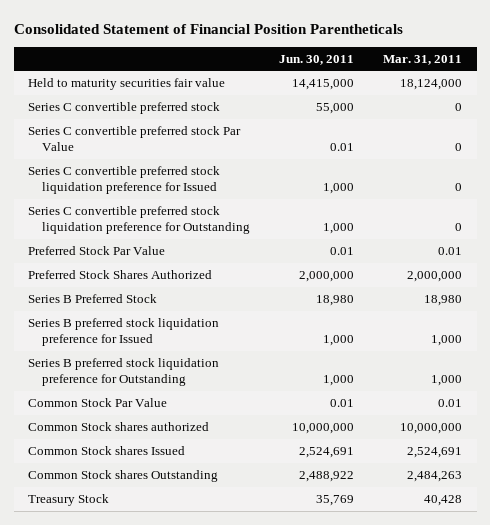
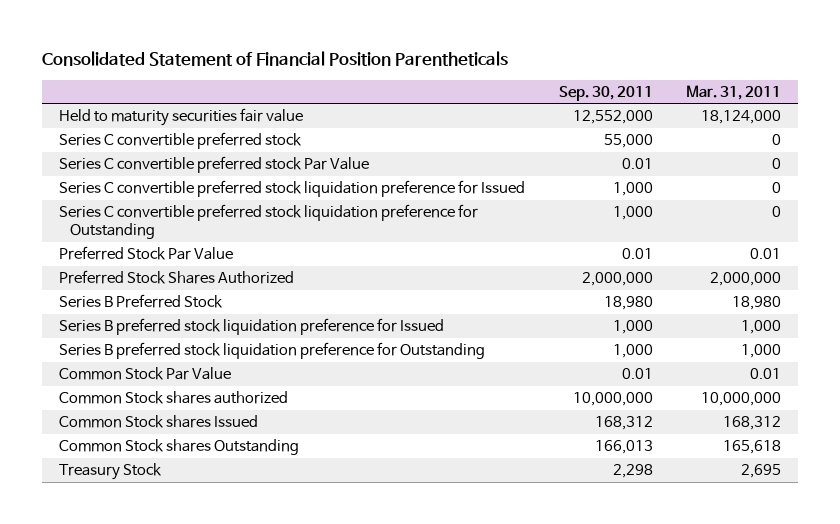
[279,54,355,65] Jun. 30, 2011 -> none
none -> [558,85,653,101] Sep. 30, 2011
[407,447,463,459] 2,524,691 -> [723,416,782,431] 168,312
[407,471,463,483] 2,484,263 -> [723,440,782,455] 165,618
[424,495,463,507] 40,428 -> [741,464,782,479] 2,695

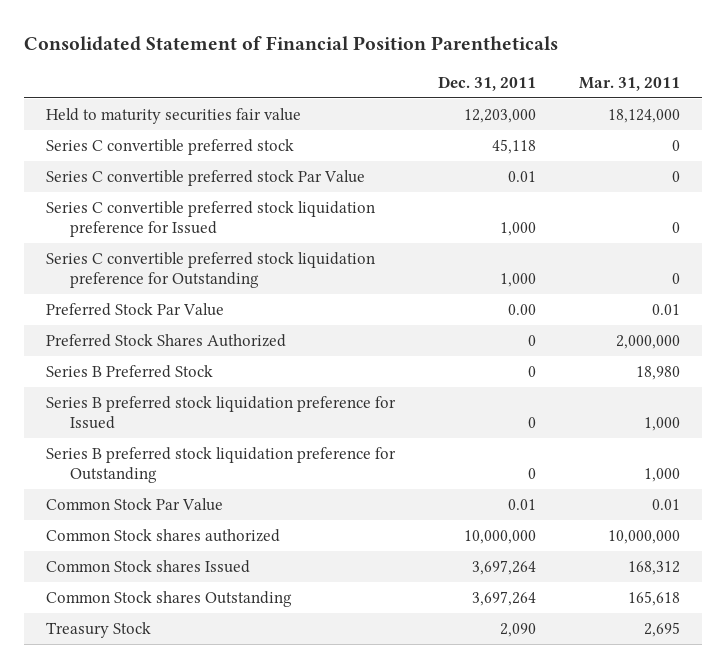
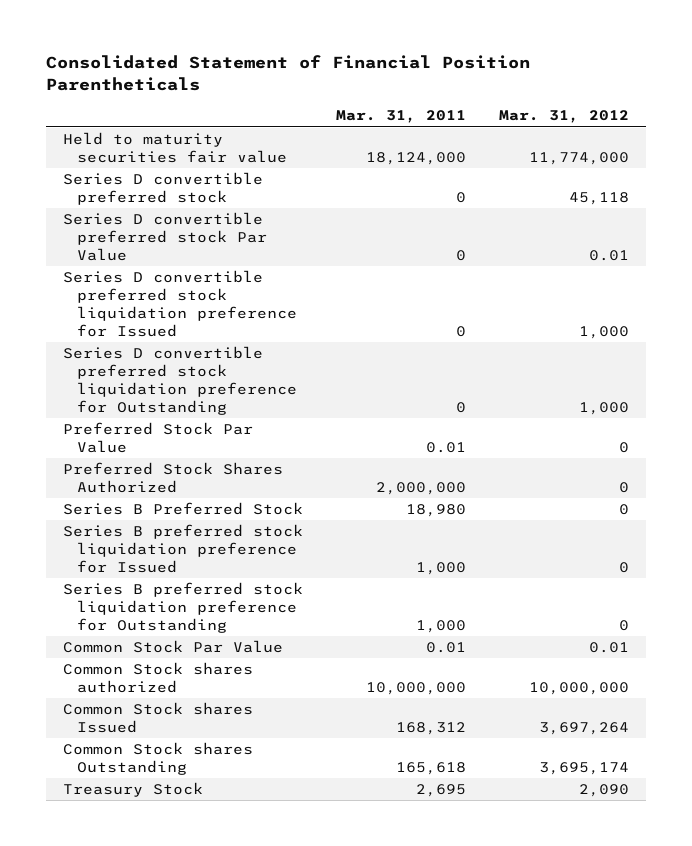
[437,75,536,91] Dec. 31, 2011 -> none
none -> [499,110,630,124] Mar. 31, 2012
[45,138,294,155] Series C convertible preferred stock -> [62,172,263,205] Series D convertible preferred stock
[45,169,365,186] Series C convertible preferred stock Par Value -> [62,212,267,261] Series D convertible preferred stock Par Value
[45,200,375,237] Series C convertible preferred stock liquidation preference for Issued -> [62,270,297,337] Series D convertible preferred stock liquidation preference for Issued
[45,251,375,288] Series C convertible preferred stock liquidation preference for Outstanding -> [62,346,297,415] Series D convertible preferred stock liquidation preference for Outstanding

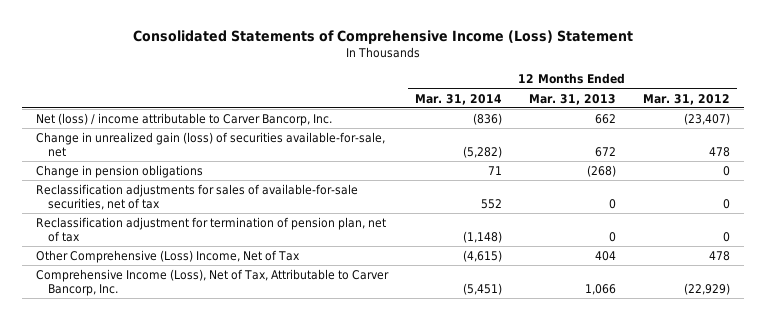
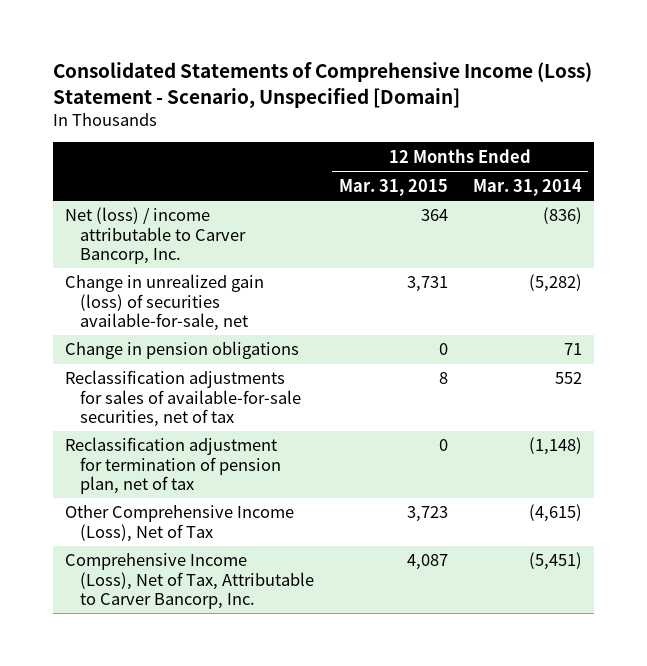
[132,30,633,45] Consolidated Statements of Comprehensive Income (Loss) Statement -> [52,62,592,108] Consolidated Statements of Comprehensive Income (Loss) Statement - Scenario, Unspecified [Domain]
[528,93,616,105] Mar. 31, 2013 -> none
[643,93,731,105] Mar. 31, 2012 -> none
none -> [338,178,448,196] Mar. 31, 2015
[35,249,300,263] Other Comprehensive (Loss) Income, Net of Tax -> [65,505,295,542] Other Comprehensive Income (Loss), Net of Tax

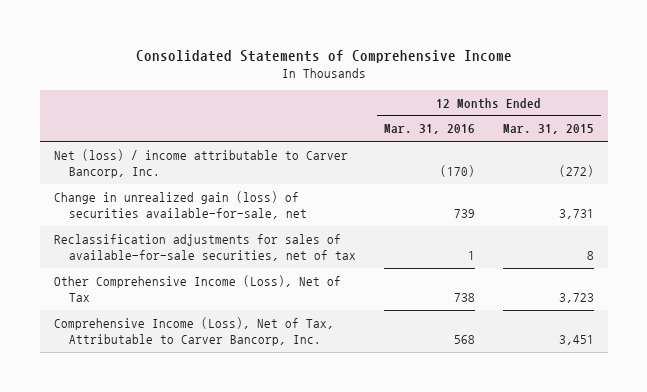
[52,62,592,108] Consolidated Statements of Comprehensive Income (Loss) Statement - Scenario, Unspecified [Domain] -> [135,49,512,63] Consolidated Statements of Comprehensive Income
[472,178,582,196] Mar. 31, 2014 -> none
none -> [383,124,475,135] Mar. 31, 2016
[420,209,448,222] 364 -> [558,165,594,178] (272)
[65,341,300,360] Change in pension obligations -> none
[65,437,281,494] Reclassification adjustment for termination of pension plan, net of tax -> none
[406,554,448,571] 4,087 -> [558,335,594,346] 3,451

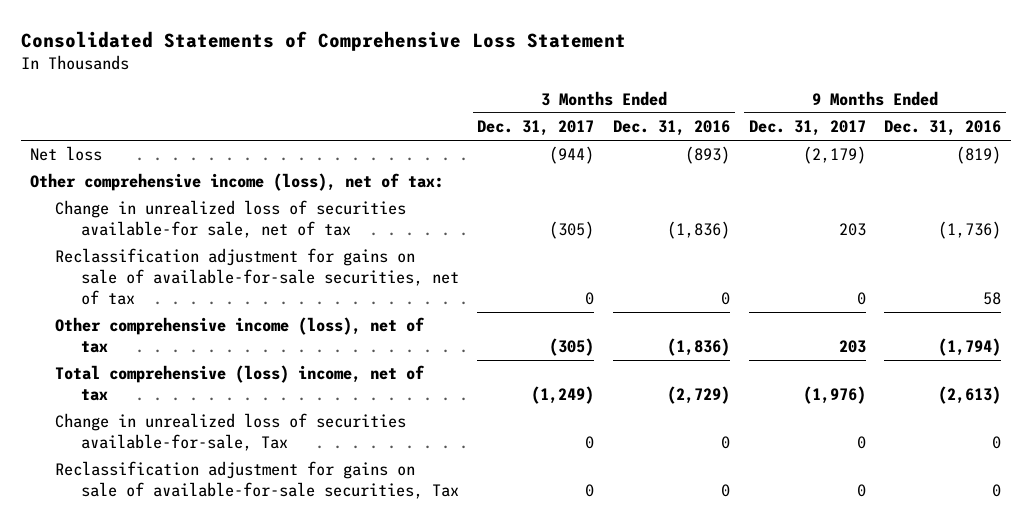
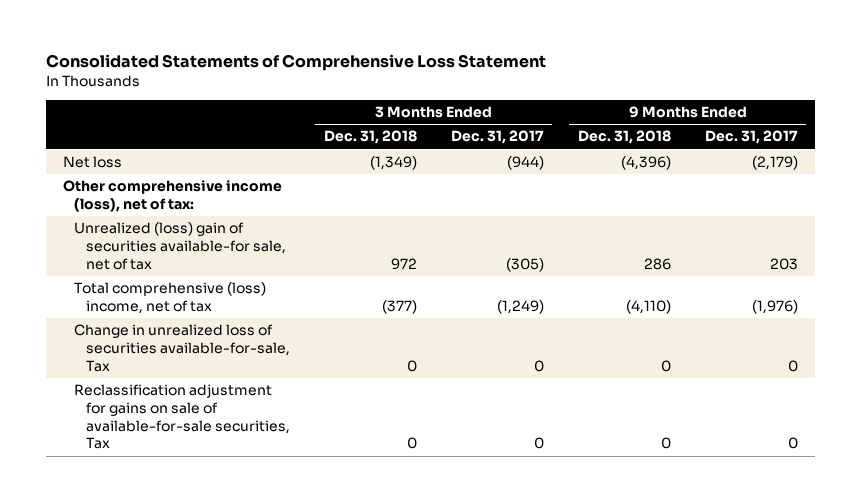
[612,120,730,137] Dec. 31, 2016 -> none
[884,120,1002,137] Dec. 31, 2016 -> none
none -> [323,130,417,145] Dec. 31, 2018
none -> [577,130,671,145] Dec. 31, 2018
[55,248,459,306] Reclassification adjustment for gains on sale of available-for-sale securities, net of tax -> none
[55,317,426,354] Other comprehensive income (loss), net of tax -> none
[55,200,407,239] Change in unrealized loss of securities available-for sale, net of tax -> [74,222,286,270] Unrealized (loss) gain of securities available-for sale, net of tax

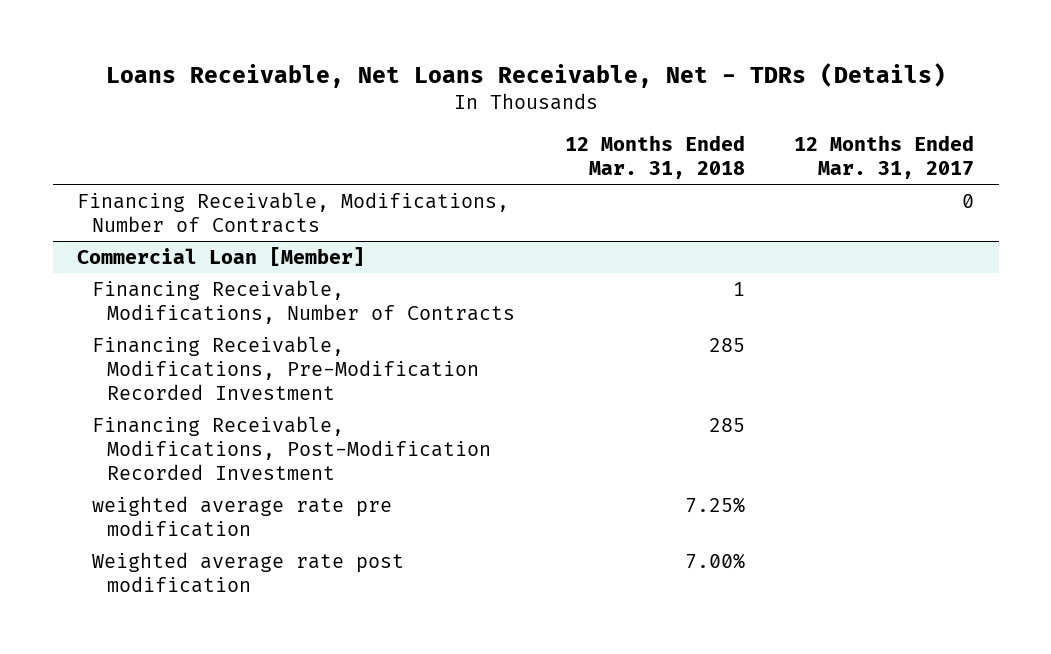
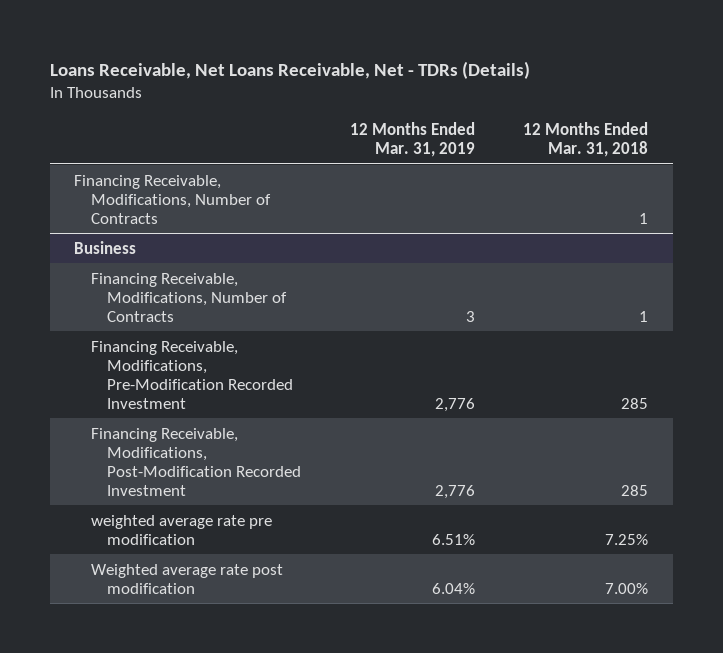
[794,135,975,180] 12 Months Ended Mar. 31, 2017 -> none
none -> [349,122,475,158] 12 Months Ended Mar. 31, 2019
[77,191,510,233] Financing Receivable, Modifications, Number of Contracts -> none
[77,246,366,266] Commercial Loan [Member] -> none
none -> [74,240,137,254] Business
none -> [90,272,287,322] Financing Receivable, Modifications, Number of Contracts

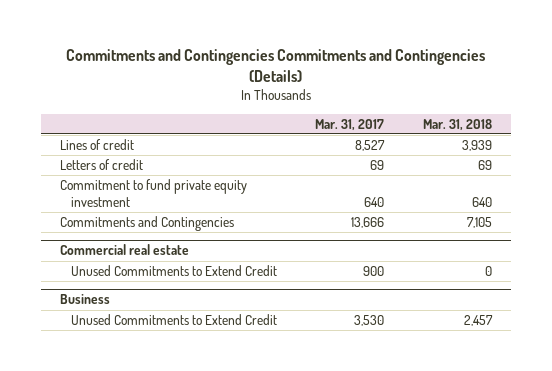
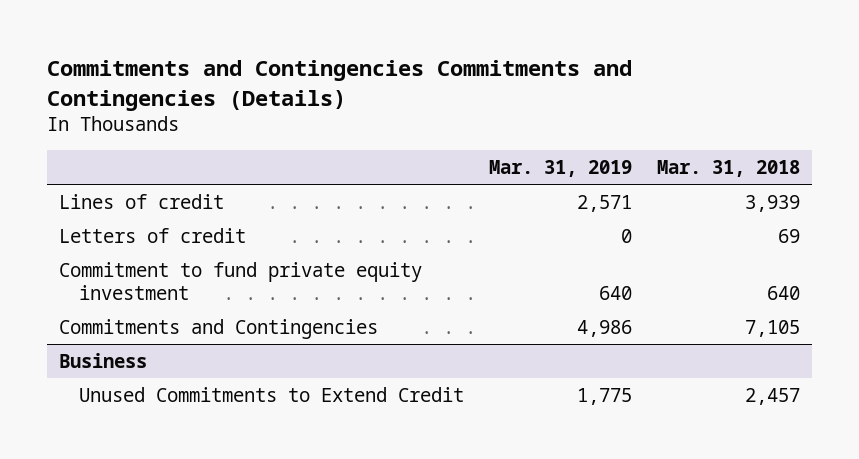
[315,118,385,131] Mar. 31, 2017 -> none
none -> [488,160,632,178] Mar. 31, 2019
[59,244,189,256] Commercial real estate -> none
[70,264,277,276] Unused Commitments to Extend Credit -> none

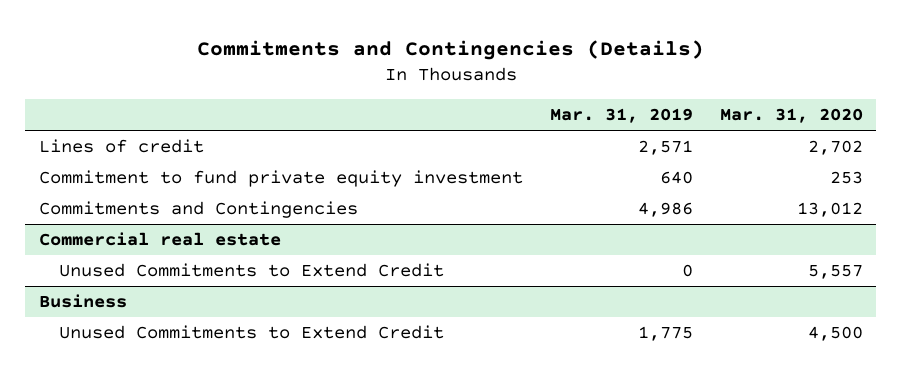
[46,60,632,111] Commitments and Contingencies Commitments and Contingencies (Details) -> [196,39,704,60] Commitments and Contingencies (Details)
[656,160,800,178] Mar. 31, 2018 -> none
none -> [719,108,863,124] Mar. 31, 2020
[59,227,247,243] Letters of credit -> none
none -> [38,232,281,247] Commercial real estate
none -> [58,263,444,278] Unused Commitments to Extend Credit

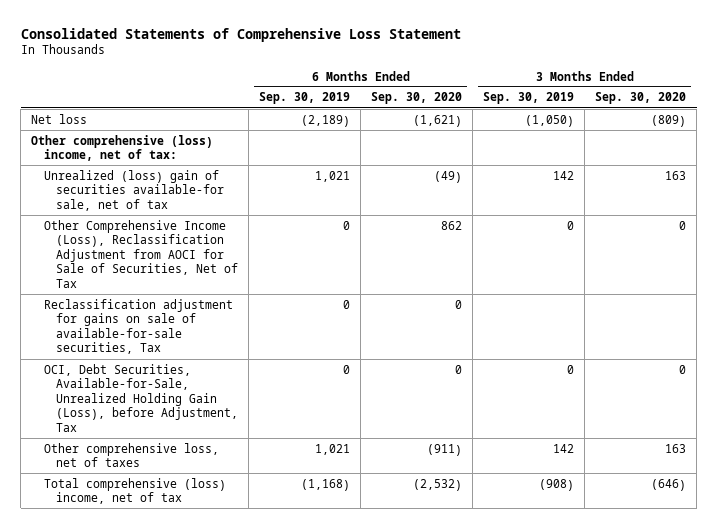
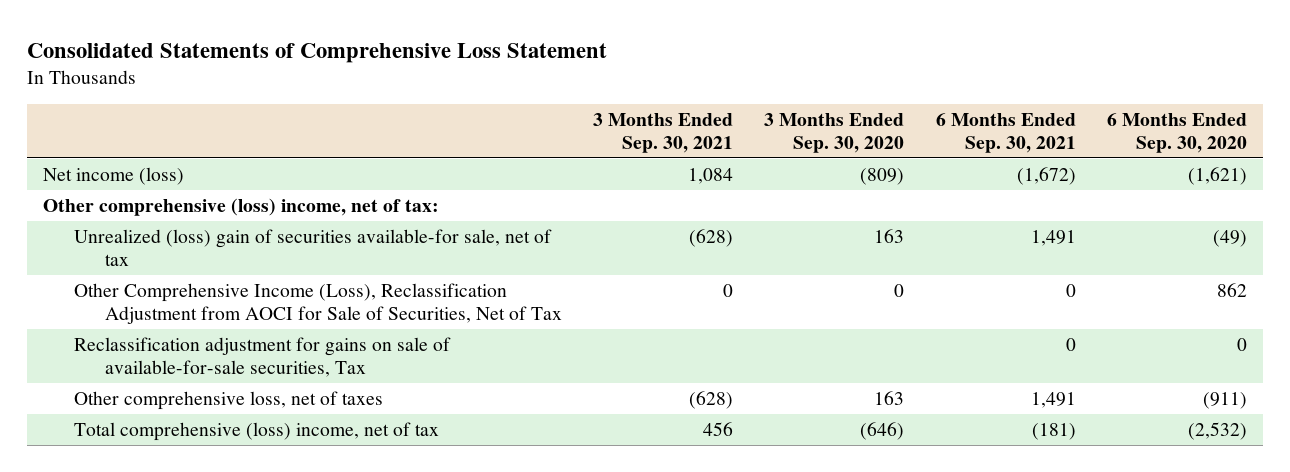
[259,92,351,105] Sep. 30, 2019 -> none
[483,92,575,105] Sep. 30, 2019 -> none
none -> [593,112,734,153] 3 Months Ended Sep. 30, 2021
none -> [935,112,1076,153] 6 Months Ended Sep. 30, 2021
[31,113,88,124] Net loss -> [43,166,185,185] Net income (loss)
[43,363,239,433] OCI, Debt Securities, Available-for-Sale, Unrealized Holding Gain (Loss), before Adjustment, Tax -> none

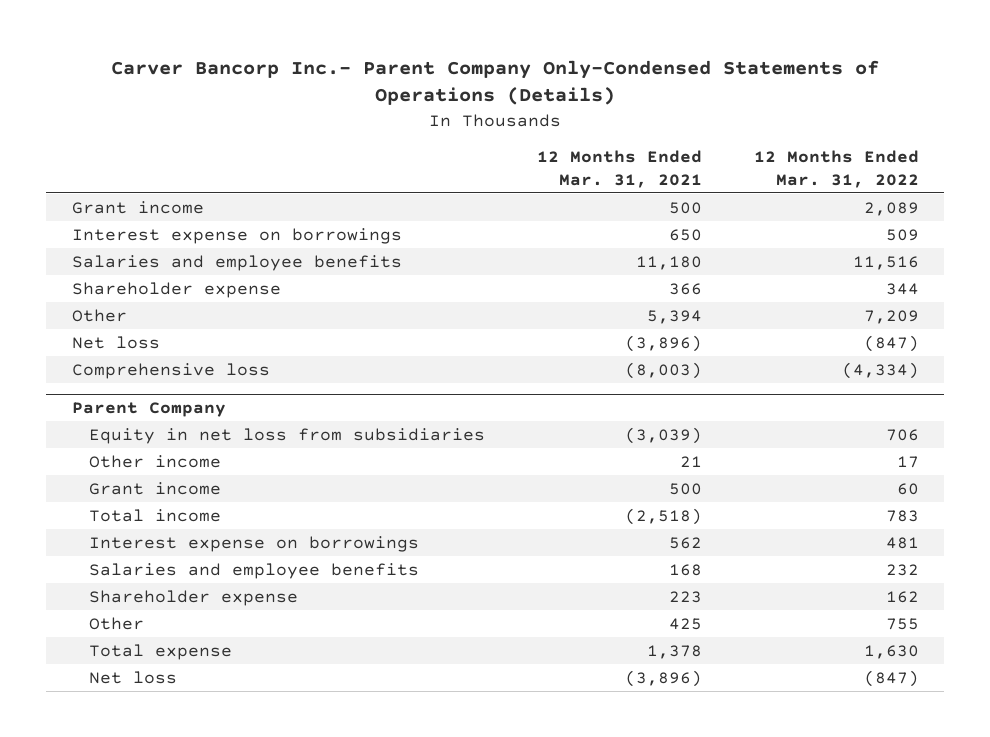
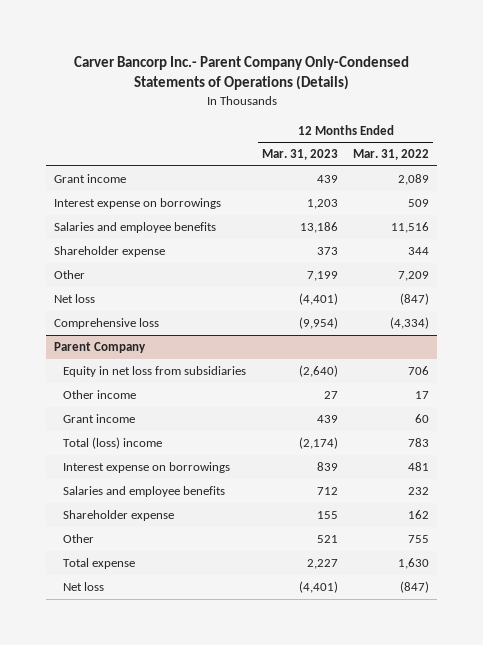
[536,150,702,188] 12 Months Ended Mar. 31, 2021 -> none
none -> [261,149,338,161] Mar. 31, 2023
[89,508,222,522] Total income -> [63,437,163,450] Total (loss) income

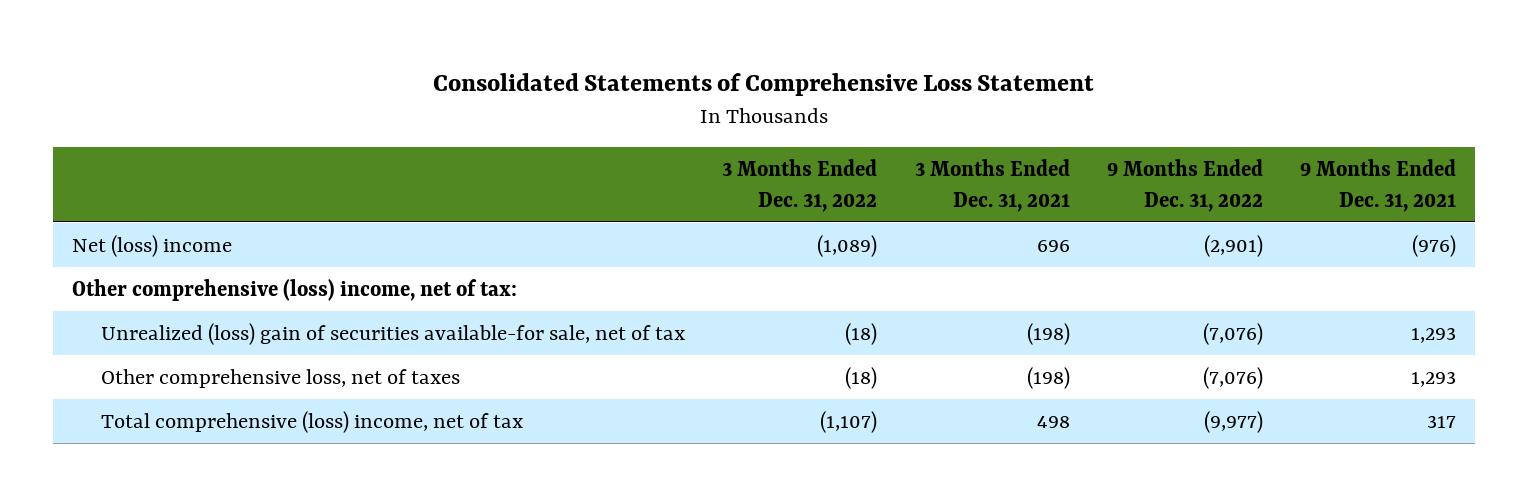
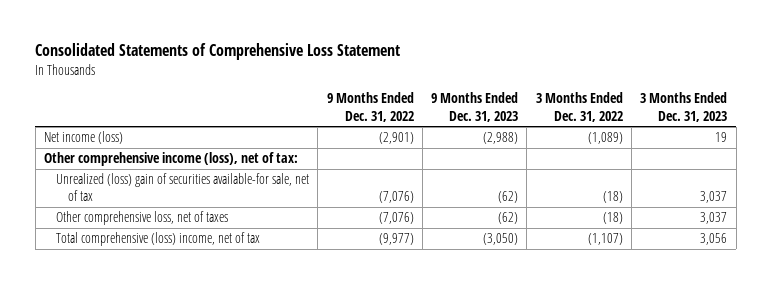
[914,158,1070,212] 3 Months Ended Dec. 31, 2021 -> none
[1300,158,1457,212] 9 Months Ended Dec. 31, 2021 -> none
none -> [431,92,519,122] 9 Months Ended Dec. 31, 2023
none -> [640,92,728,122] 3 Months Ended Dec. 31, 2023
[72,235,233,258] Net (loss) income -> [44,131,124,145] Net income (loss)
[72,279,518,302] Other comprehensive (loss) income, net of tax: -> [44,152,299,167] Other comprehensive income (loss), net of tax:

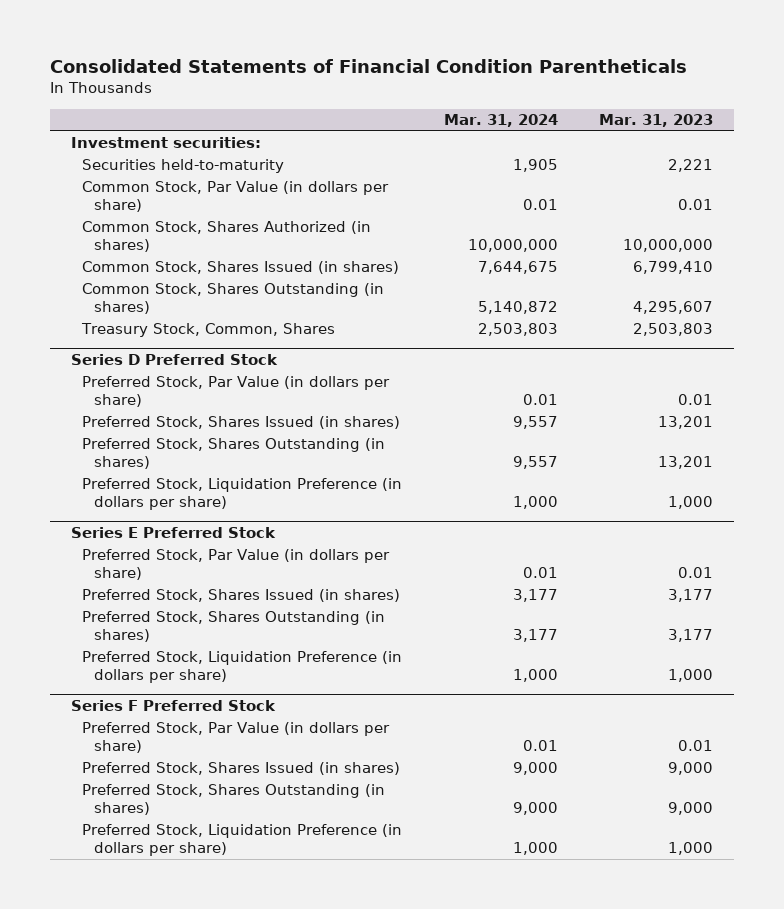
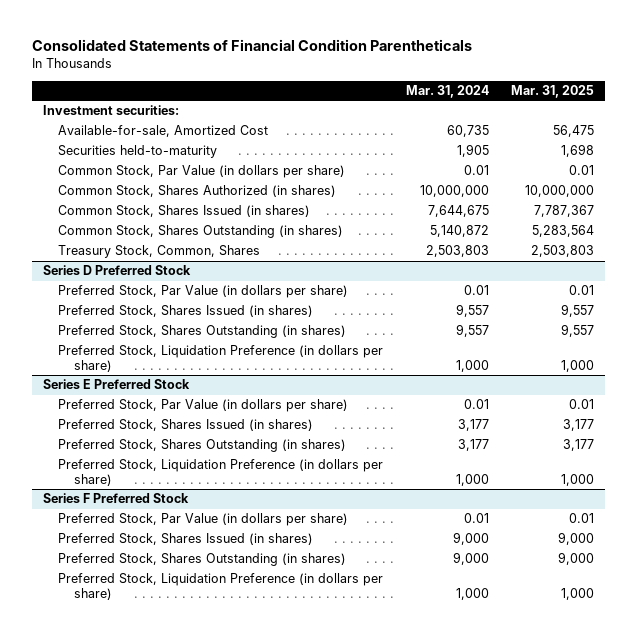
[599,113,714,127] Mar. 31, 2023 -> none
none -> [510,84,594,98] Mar. 31, 2025
none -> [58,125,269,138] Available-for-sale, Amortized Cost

